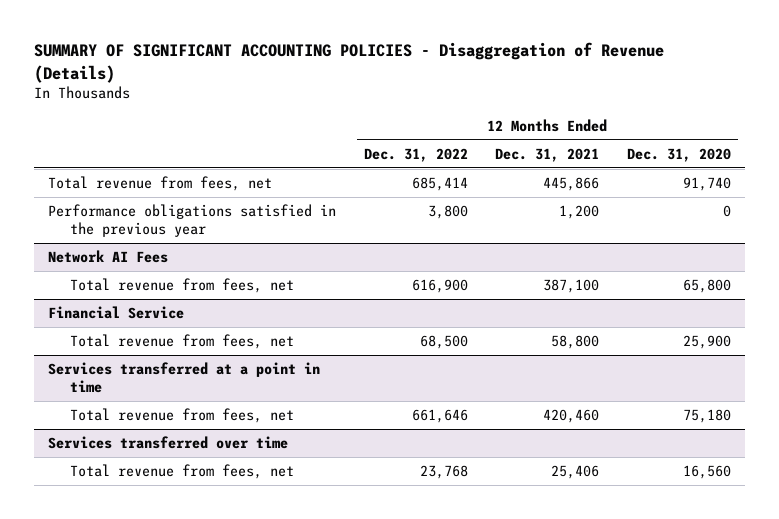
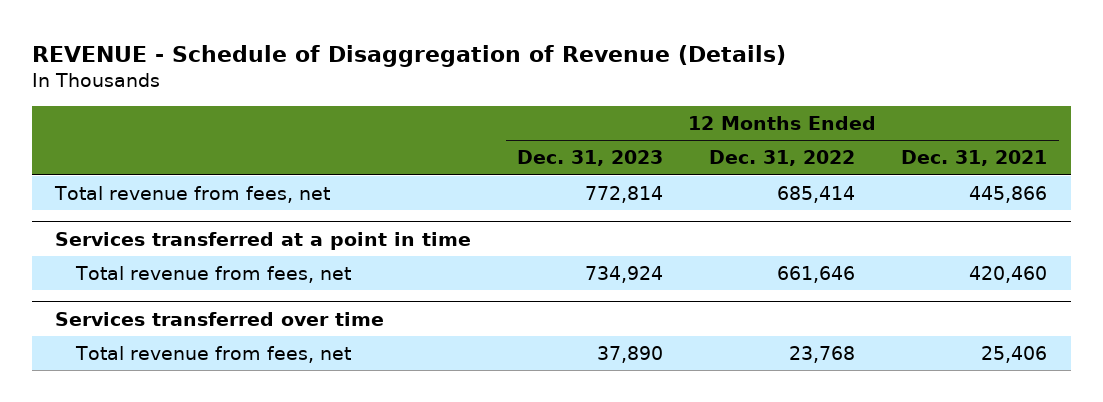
[34,42,665,83] SUMMARY OF SIGNIFICANT ACCOUNTING POLICIES - Disaggregation of Revenue (Details) -> [32,44,787,67] REVENUE - Schedule of Disaggregation of Revenue (Details)
[627,147,732,162] Dec. 31, 2020 -> none
none -> [517,150,664,167] Dec. 31, 2023
[47,203,336,238] Performance obligations satisfied in the previous year -> none
[47,249,168,263] Network AI Fees -> none
[70,277,295,293] Total revenue from fees, net -> none
[47,305,184,319] Financial Service -> none
[70,333,295,349] Total revenue from fees, net -> none

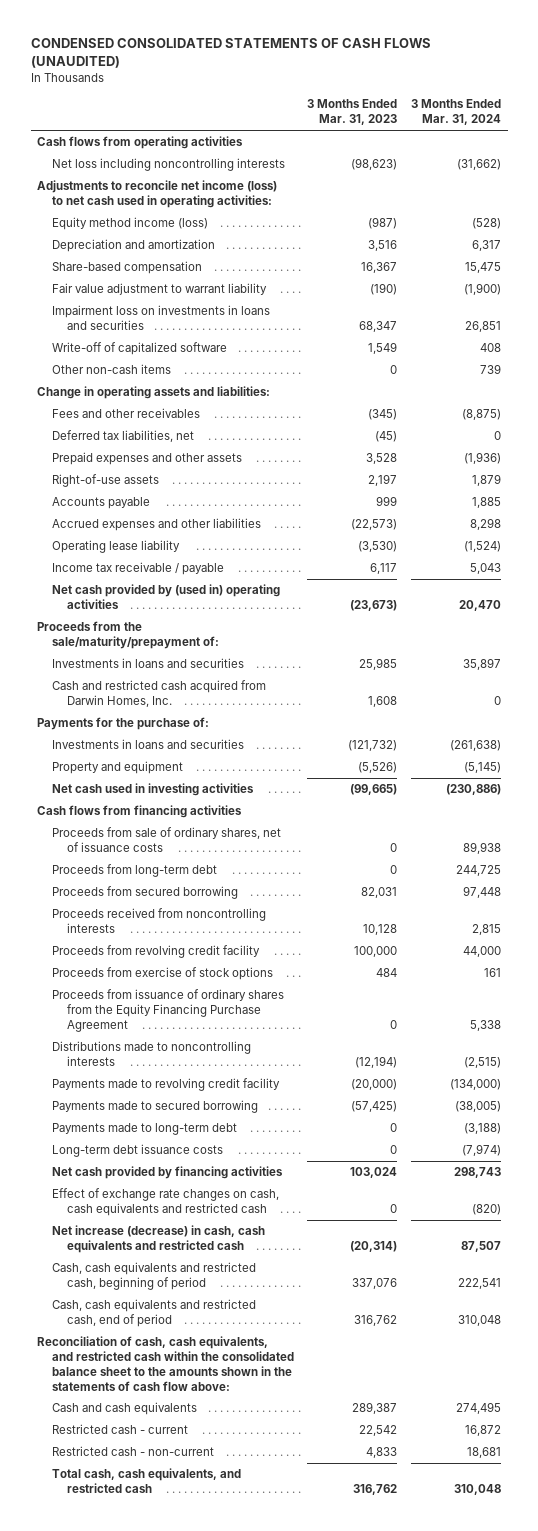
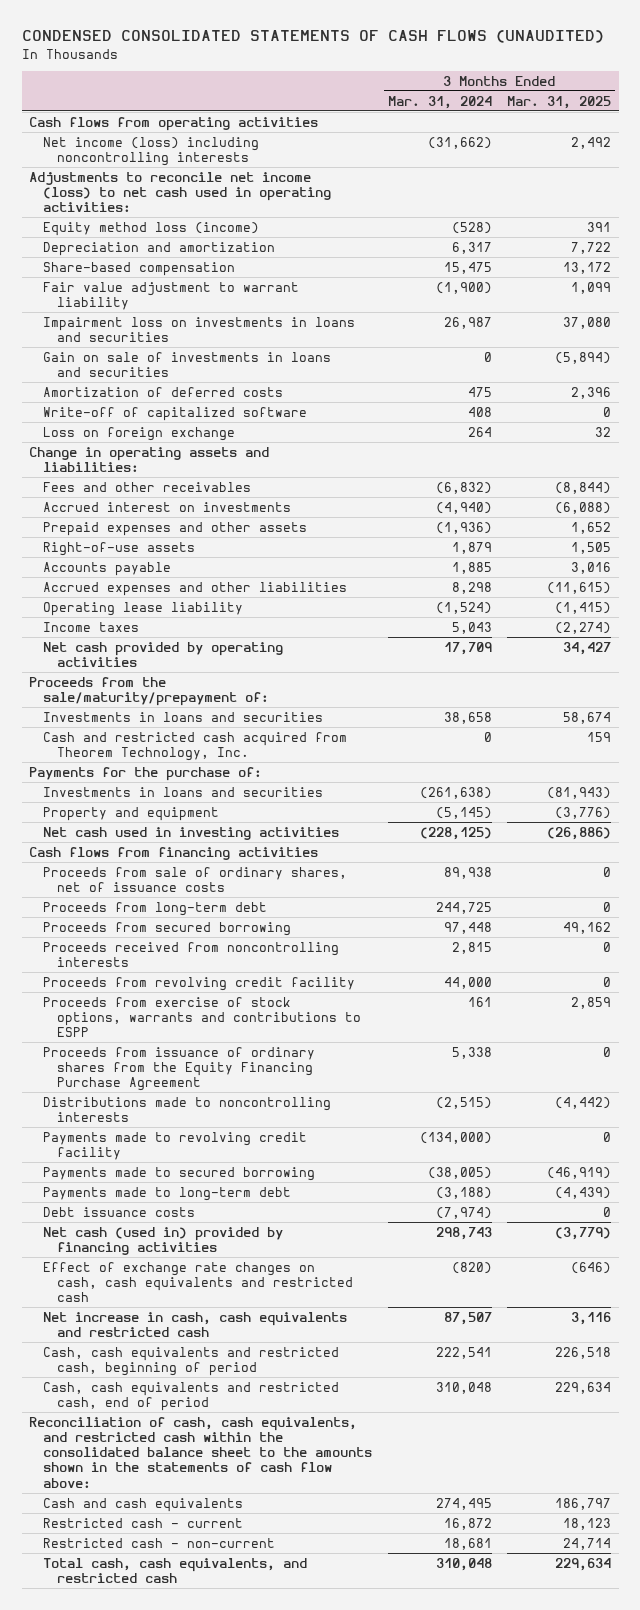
[307,99,398,126] 3 Months Ended Mar. 31, 2023 -> none
none -> [506,95,611,109] Mar. 31, 2025
[51,158,285,172] Net loss including noncontrolling interests -> [43,136,260,166] Net income (loss) including noncontrolling interests
[51,217,208,231] Equity method income (loss) -> [43,221,260,236] Equity method loss (income)
[464,320,501,332] 26,851 -> [443,316,492,329] 26,987
none -> [43,351,332,377] Gain on sale of investments in loans and securities
none -> [43,386,284,397] Amortization of deferred costs
[51,364,171,375] Other non-cash items -> none
none -> [43,426,236,441] Loss on foreign exchange
[51,430,194,443] Deferred tax liabilities, net -> none
[461,409,501,421] (8,875) -> [435,481,492,494] (6,832)
none -> [43,501,292,512] Accrued interest on investments
[51,562,224,576] Income tax receivable / payable -> [43,621,140,632] Income taxes
[51,584,280,609] Net cash provided by (used in) operating activities -> [43,641,284,667] Net cash provided by operating activities
[458,599,501,611] 20,470 -> [443,641,492,655] 17,709
[462,658,501,671] 35,897 -> [443,711,492,724] 38,658
[51,680,266,707] Cash and restricted cash acquired from Darwin Homes, Inc. -> [43,731,348,761] Cash and restricted cash acquired from Theorem Technology, Inc.
[445,784,501,796] (230,886) -> [419,826,492,840] (228,125)
[51,967,273,981] Proceeds from exercise of stock options -> [43,996,361,1038] Proceeds from exercise of stock options, warrants and contributions to ESPP
[51,1144,223,1158] Long-term debt issuance costs -> [43,1206,196,1217] Debt issuance costs
[51,1166,283,1180] Net cash provided by financing activities -> [43,1226,284,1255] Net cash (used in) provided by financing activities
[51,1225,265,1253] Net increase (decrease) in cash, cash equivalents and restricted cash -> [43,1311,348,1337] Net increase in cash, cash equivalents and restricted cash

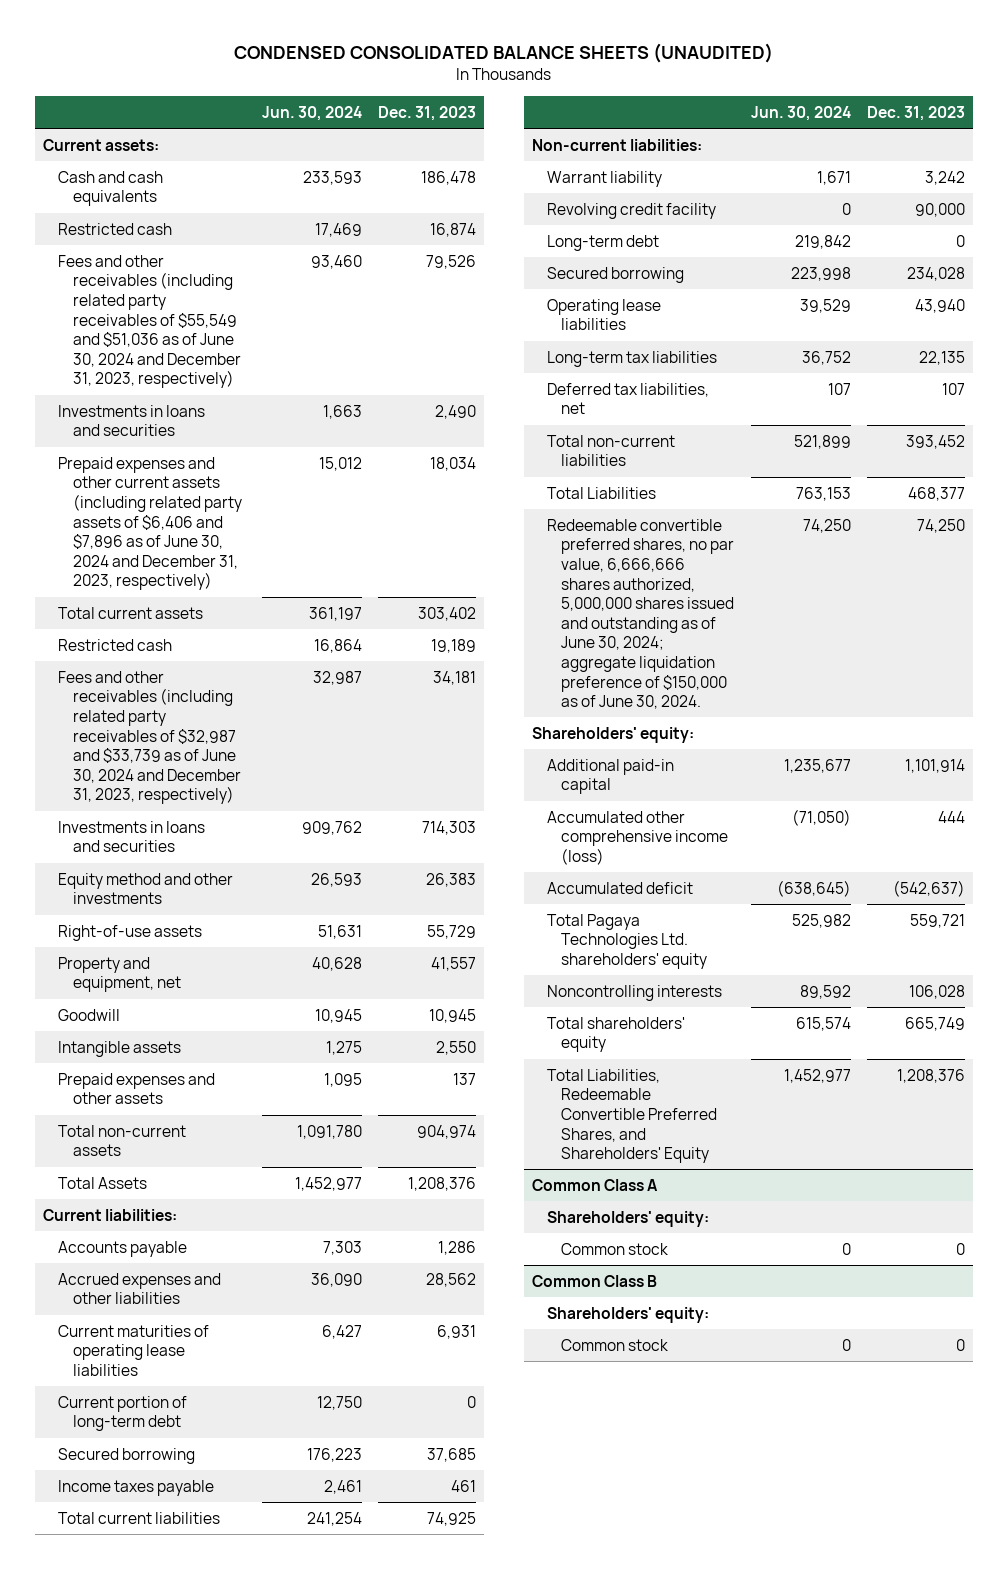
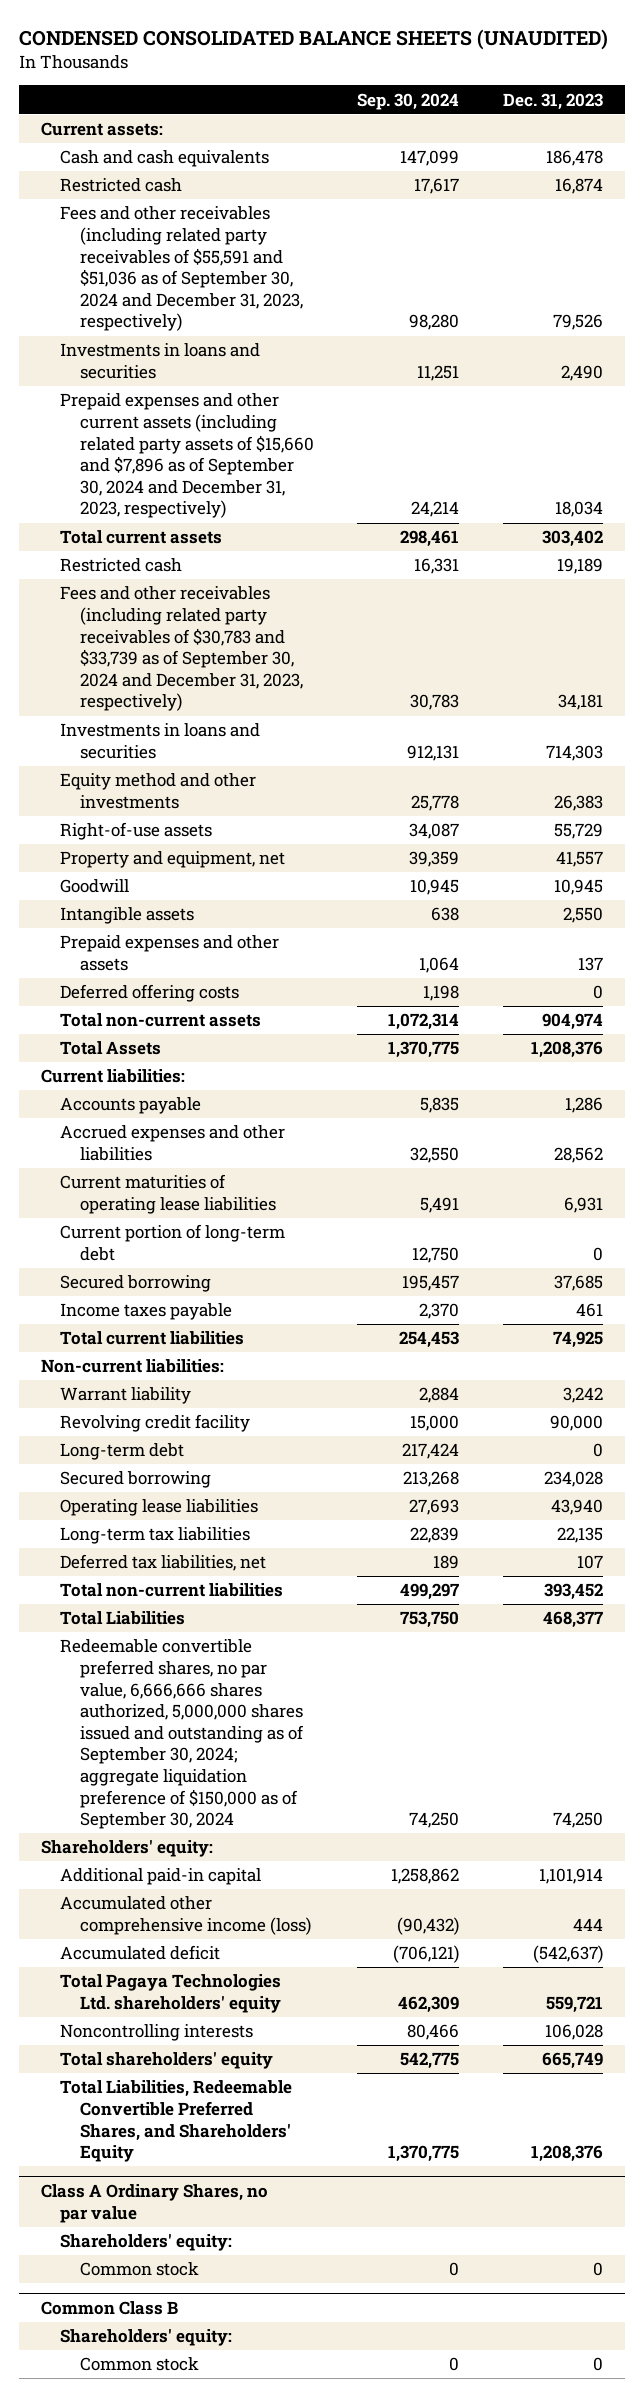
[262,105,363,121] Jun. 30, 2024 -> none
none -> [357,92,460,110] Sep. 30, 2024
[57,254,241,389] Fees and other receivables (including related party receivables of $55,549 and $51,036 as of June 30, 2024 and December 31, 2023, respectively) -> [60,206,303,332] Fees and other receivables (including related party receivables of $55,591 and $51,036 as of September 30, 2024 and December 31, 2023, respectively)
[57,456,242,591] Prepaid expenses and other current assets (including related party assets of $6,406 and $7,896 as of June 30, 2024 and December 31, 2023, respectively) -> [60,393,314,519] Prepaid expenses and other current assets (including related party assets of $15,660 and $7,896 as of September 30, 2024 and December 31, 2023, respectively)
[57,670,241,805] Fees and other receivables (including related party receivables of $32,987 and $33,739 as of June 30, 2024 and December 31, 2023, respectively) -> [60,586,303,712] Fees and other receivables (including related party receivables of $30,783 and $33,739 as of September 30, 2024 and December 31, 2023, respectively)
none -> [60,984,240,1003] Deferred offering costs
[546,518,735,710] Redeemable convertible preferred shares, no par value, 6,666,666 shares authorized, 5,000,000 shares issued and outstanding as of June 30, 2024; aggregate liquidation preference of $150,000 as of June 30, 2024. -> [60,1639,304,1830] Redeemable convertible preferred shares, no par value, 6,666,666 shares authorized, 5,000,000 shares issued and outstanding as of September 30, 2024; aggregate liquidation preference of $150,000 as of September 30, 2024
[531,1178,658,1191] Common Class A -> [41,2184,269,2223] Class A Ordinary Shares, no par value

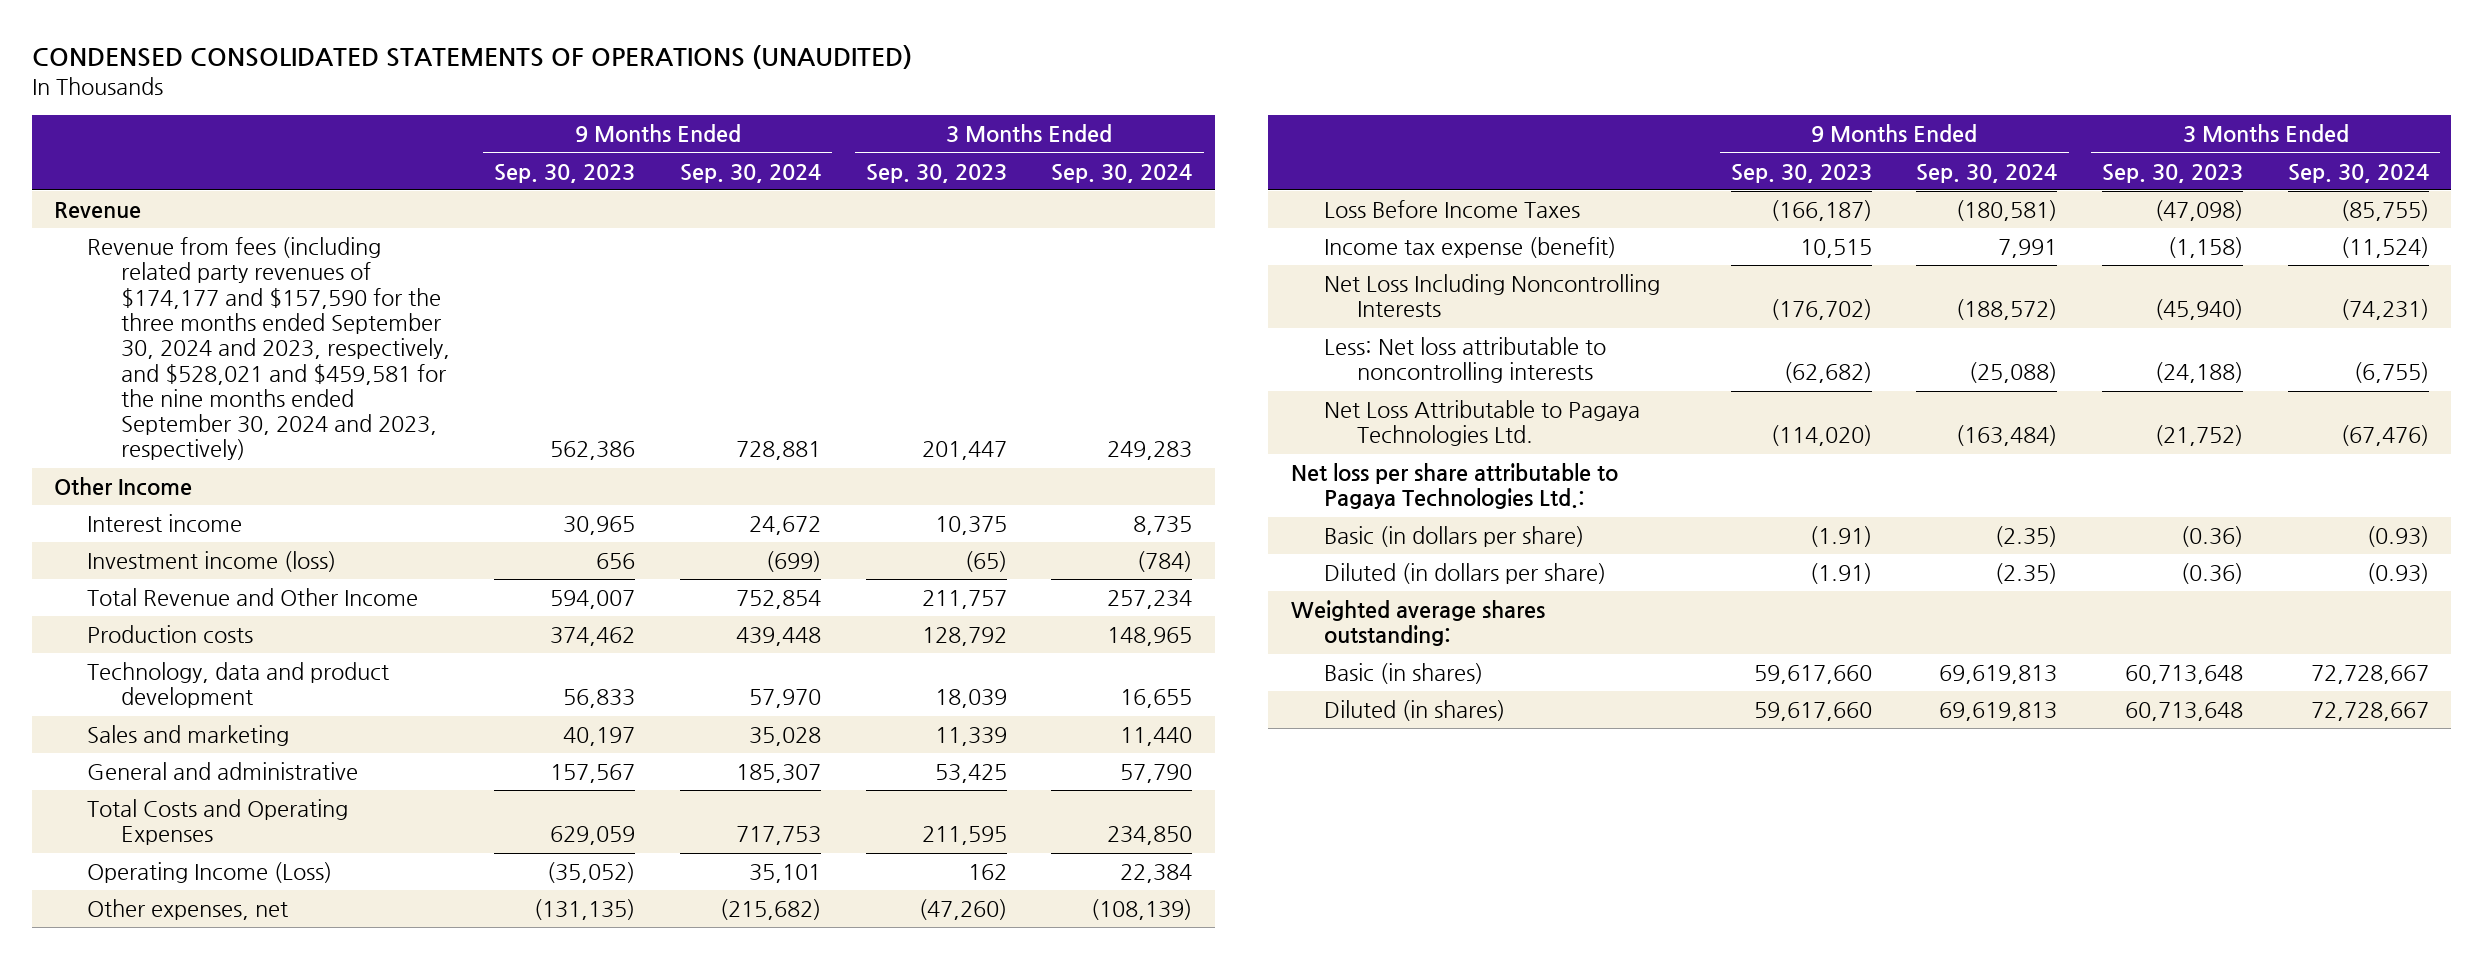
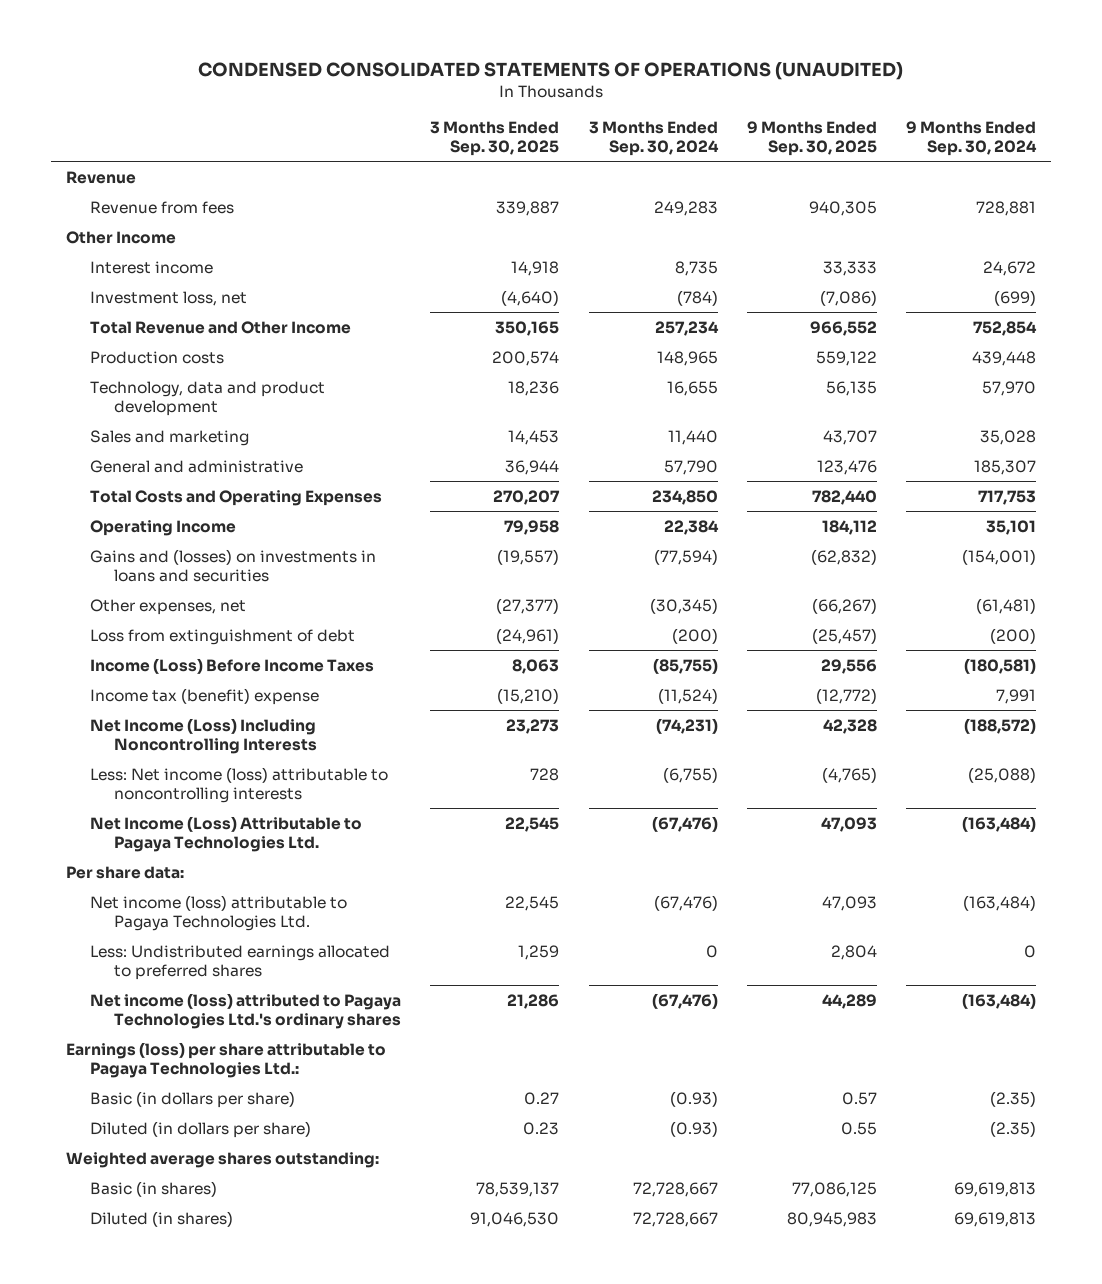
[494,163,636,183] Sep. 30, 2023 -> none
[865,163,1007,183] Sep. 30, 2023 -> none
none -> [430,121,560,157] 3 Months Ended Sep. 30, 2025
none -> [747,121,878,157] 9 Months Ended Sep. 30, 2025
[87,237,450,461] Revenue from fees (including related party revenues of $174,177 and $157,590 for the three months ended September 30, 2024 and 2023, respectively, and $528,021 and $459,581 for the nine months ended September 30, 2024 and 2023, respectively) -> [89,200,234,214] Revenue from fees
[87,551,337,573] Investment income (loss) -> [89,290,247,306] Investment loss, net
[87,862,333,884] Operating Income (Loss) -> [89,519,236,536] Operating Income
none -> [89,548,376,582] Gains and (losses) on investments in loans and securities
[719,899,821,921] (215,682) -> [976,597,1037,614] (61,481)
[1091,899,1193,921] (108,139) -> [649,597,718,614] (30,345)
none -> [89,628,355,645] Loss from extinguishment of debt
[1323,200,1580,219] Loss Before Income Taxes -> [89,657,374,674] Income (Loss) Before Income Taxes
[1323,237,1616,259] Income tax expense (benefit) -> [89,687,319,705] Income tax (benefit) expense
[1323,274,1660,318] Net Loss Including Noncontrolling Interests -> [89,717,318,754] Net Income (Loss) Including Noncontrolling Interests
[1323,337,1606,384] Less: Net loss attributable to noncontrolling interests -> [89,766,388,803] Less: Net income (loss) attributable to noncontrolling interests
[1323,400,1640,447] Net Loss Attributable to Pagaya Technologies Ltd. -> [89,815,362,852] Net Income (Loss) Attributable to Pagaya Technologies Ltd.
none -> [65,865,184,879] Per share data:
none -> [89,894,347,931] Net income (loss) attributable to Pagaya Technologies Ltd.
none -> [89,944,390,980] Less: Undistributed earnings allocated to preferred shares
none -> [89,992,402,1029] Net income (loss) attributed to Pagaya Technologies Ltd.'s ordinary shares
[1290,463,1618,510] Net loss per share attributable to Pagaya Technologies Ltd.: -> [65,1041,386,1078] Earnings (loss) per share attributable to Pagaya Technologies Ltd.:

